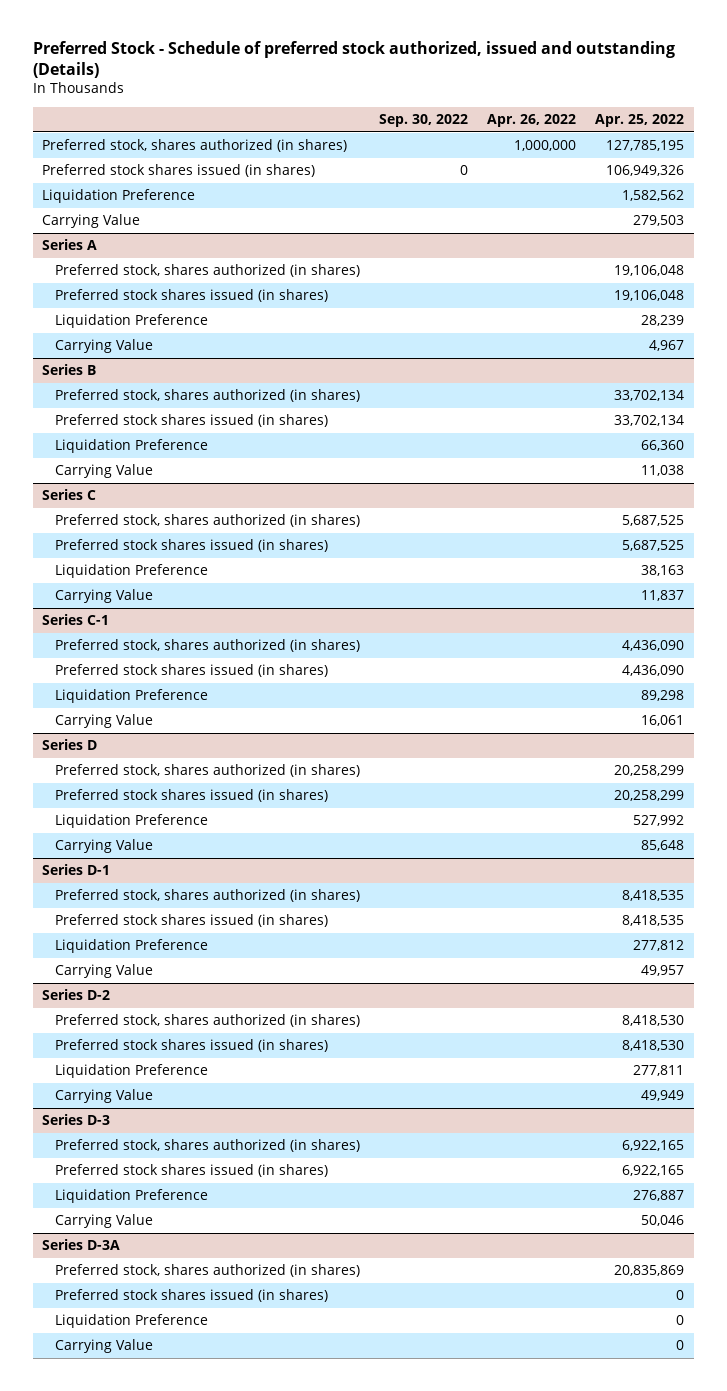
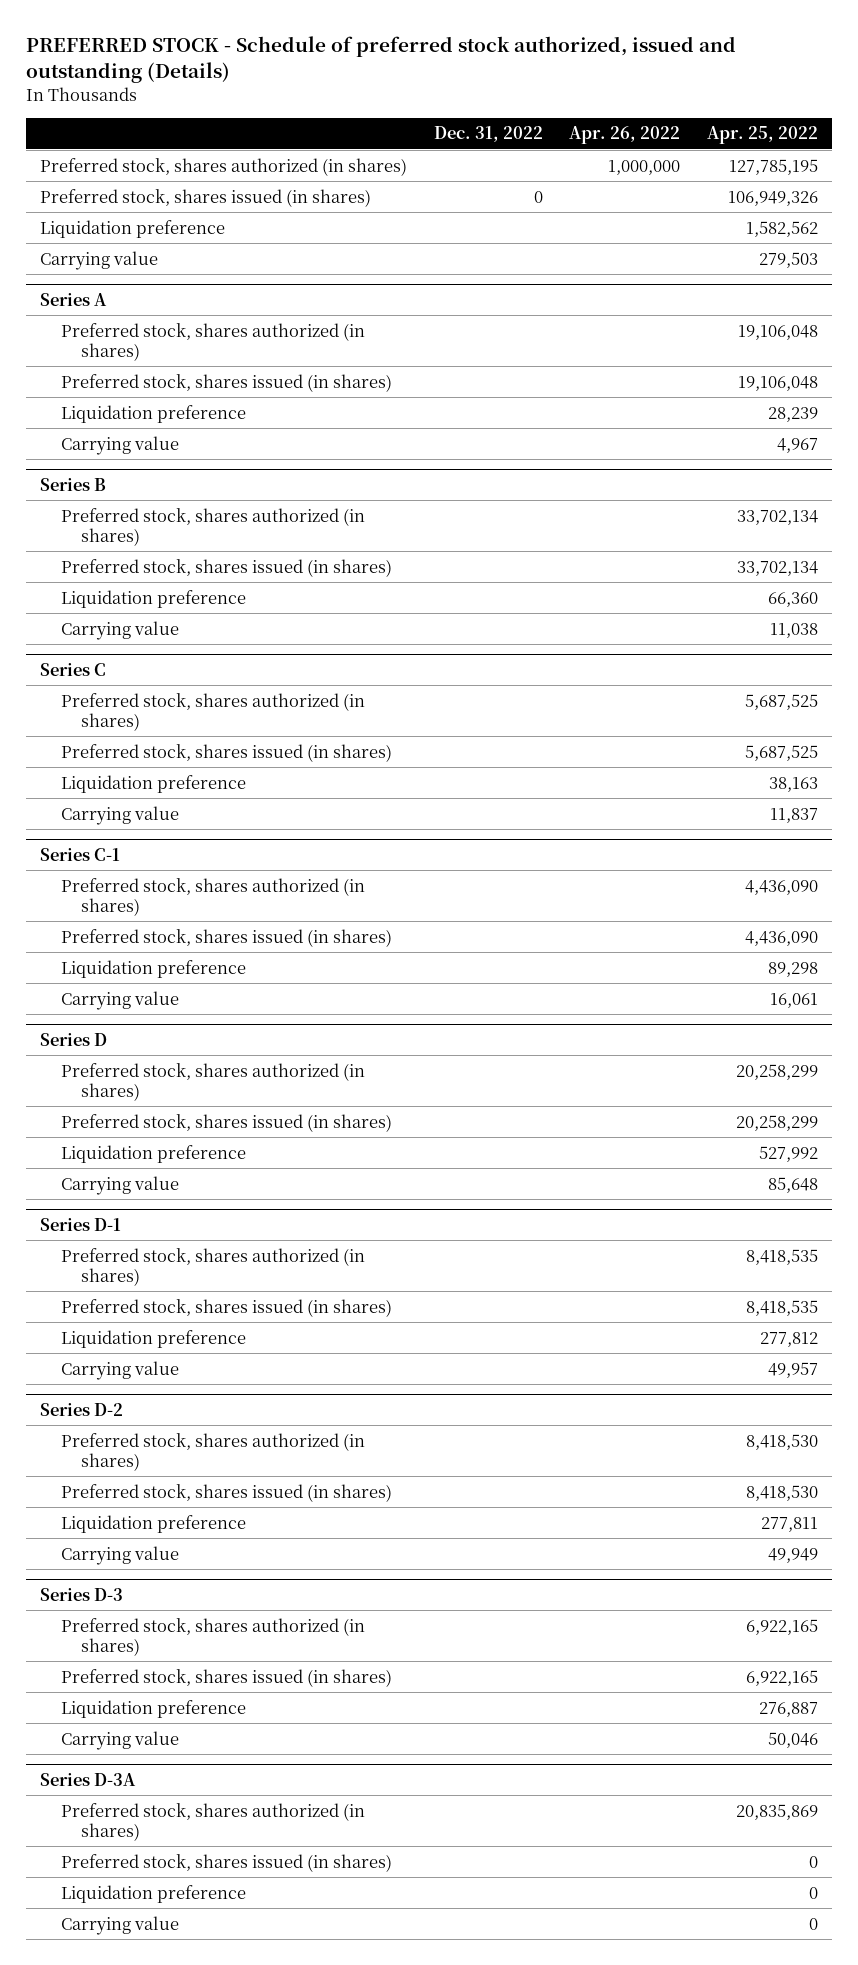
[32,40,675,78] Preferred Stock - Schedule of preferred stock authorized, issued and outstanding (Details) -> [26,36,737,84] PREFERRED STOCK - Schedule of preferred stock authorized, issued and outstanding (Details)
[379,114,469,128] Sep. 30, 2022 -> none
none -> [433,126,543,143] Dec. 31, 2022
[42,164,316,178] Preferred stock shares issued (in shares) -> [39,188,371,207] Preferred stock, shares issued (in shares)
[42,189,196,204] Liquidation Preference -> [39,219,225,238] Liquidation preference
[42,214,141,229] Carrying Value -> [39,250,158,270] Carrying value
[55,289,329,303] Preferred stock shares issued (in shares) -> [60,373,392,392] Preferred stock, shares issued (in shares)
[55,314,209,329] Liquidation Preference -> [60,404,246,423] Liquidation preference
[55,339,154,354] Carrying Value -> [60,435,179,455] Carrying value
[55,414,329,428] Preferred stock shares issued (in shares) -> [60,558,392,577] Preferred stock, shares issued (in shares)
[55,439,209,454] Liquidation Preference -> [60,589,246,608] Liquidation preference
[55,464,154,479] Carrying Value -> [60,620,179,640] Carrying value
[55,539,329,553] Preferred stock shares issued (in shares) -> [60,743,392,762] Preferred stock, shares issued (in shares)
[55,564,209,579] Liquidation Preference -> [60,774,246,793] Liquidation preference
[55,589,154,604] Carrying Value -> [60,805,179,825] Carrying value
[55,664,329,678] Preferred stock shares issued (in shares) -> [60,928,392,947] Preferred stock, shares issued (in shares)
[55,689,209,704] Liquidation Preference -> [60,959,246,978] Liquidation preference
[55,714,154,729] Carrying Value -> [60,990,179,1010] Carrying value
[55,789,329,803] Preferred stock shares issued (in shares) -> [60,1113,392,1132] Preferred stock, shares issued (in shares)
[55,814,209,829] Liquidation Preference -> [60,1144,246,1163] Liquidation preference
[55,839,154,854] Carrying Value -> [60,1175,179,1195] Carrying value
[55,914,329,928] Preferred stock shares issued (in shares) -> [60,1298,392,1317] Preferred stock, shares issued (in shares)
[55,939,209,954] Liquidation Preference -> [60,1329,246,1348] Liquidation preference
[55,964,154,979] Carrying Value -> [60,1360,179,1380] Carrying value
[55,1039,329,1053] Preferred stock shares issued (in shares) -> [60,1483,392,1502] Preferred stock, shares issued (in shares)
[55,1064,209,1079] Liquidation Preference -> [60,1514,246,1533] Liquidation preference
[55,1089,154,1104] Carrying Value -> [60,1545,179,1565] Carrying value
[55,1164,329,1178] Preferred stock shares issued (in shares) -> [60,1668,392,1687] Preferred stock, shares issued (in shares)
[55,1189,209,1204] Liquidation Preference -> [60,1699,246,1718] Liquidation preference
[55,1214,154,1229] Carrying Value -> [60,1730,179,1750] Carrying value
[55,1289,329,1303] Preferred stock shares issued (in shares) -> [60,1853,392,1872] Preferred stock, shares issued (in shares)
[55,1314,209,1329] Liquidation Preference -> [60,1884,246,1903] Liquidation preference
[55,1339,154,1354] Carrying Value -> [60,1915,179,1935] Carrying value

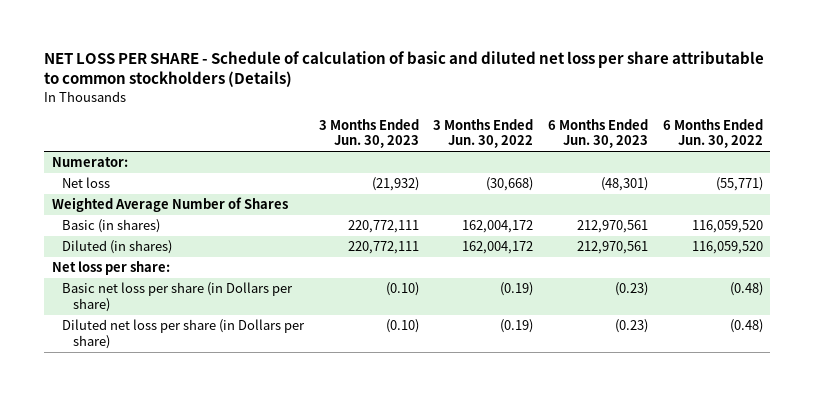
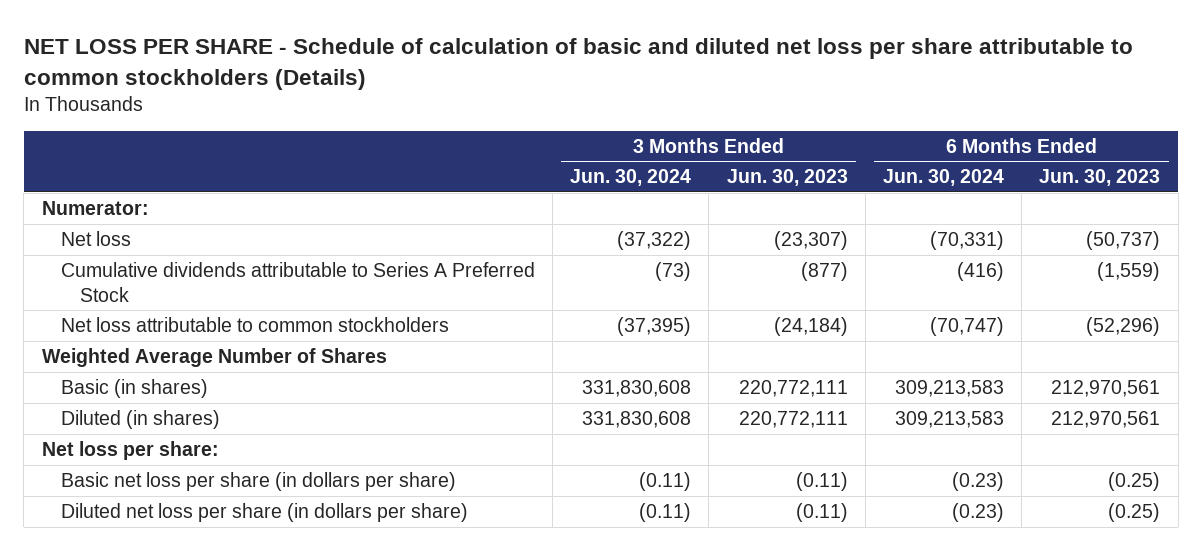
[433,119,534,149] 3 Months Ended Jun. 30, 2022 -> none
[662,119,763,149] 6 Months Ended Jun. 30, 2022 -> none
none -> [570,169,692,187] Jun. 30, 2024
none -> [882,169,1004,187] Jun. 30, 2024
[371,177,419,192] (21,932) -> [773,231,848,251] (23,307)
[601,177,649,192] (48,301) -> [1086,231,1161,251] (50,737)
none -> [60,262,535,302] Cumulative dividends attributable to Series A Preferred Stock
none -> [60,317,449,333] Net loss attributable to common stockholders
[62,282,294,312] Basic net loss per share (in Dollars per share) -> [60,472,456,492] Basic net loss per share (in dollars per share)
[385,282,419,297] (0.10) -> [795,472,848,492] (0.11)
[615,282,649,297] (0.23) -> [1108,472,1161,492] (0.25)
[62,319,306,349] Diluted net loss per share (in Dollars per share) -> [60,503,468,523] Diluted net loss per share (in dollars per share)
[385,319,419,334] (0.10) -> [795,503,848,523] (0.11)
[615,319,649,334] (0.23) -> [1108,503,1161,523] (0.25)

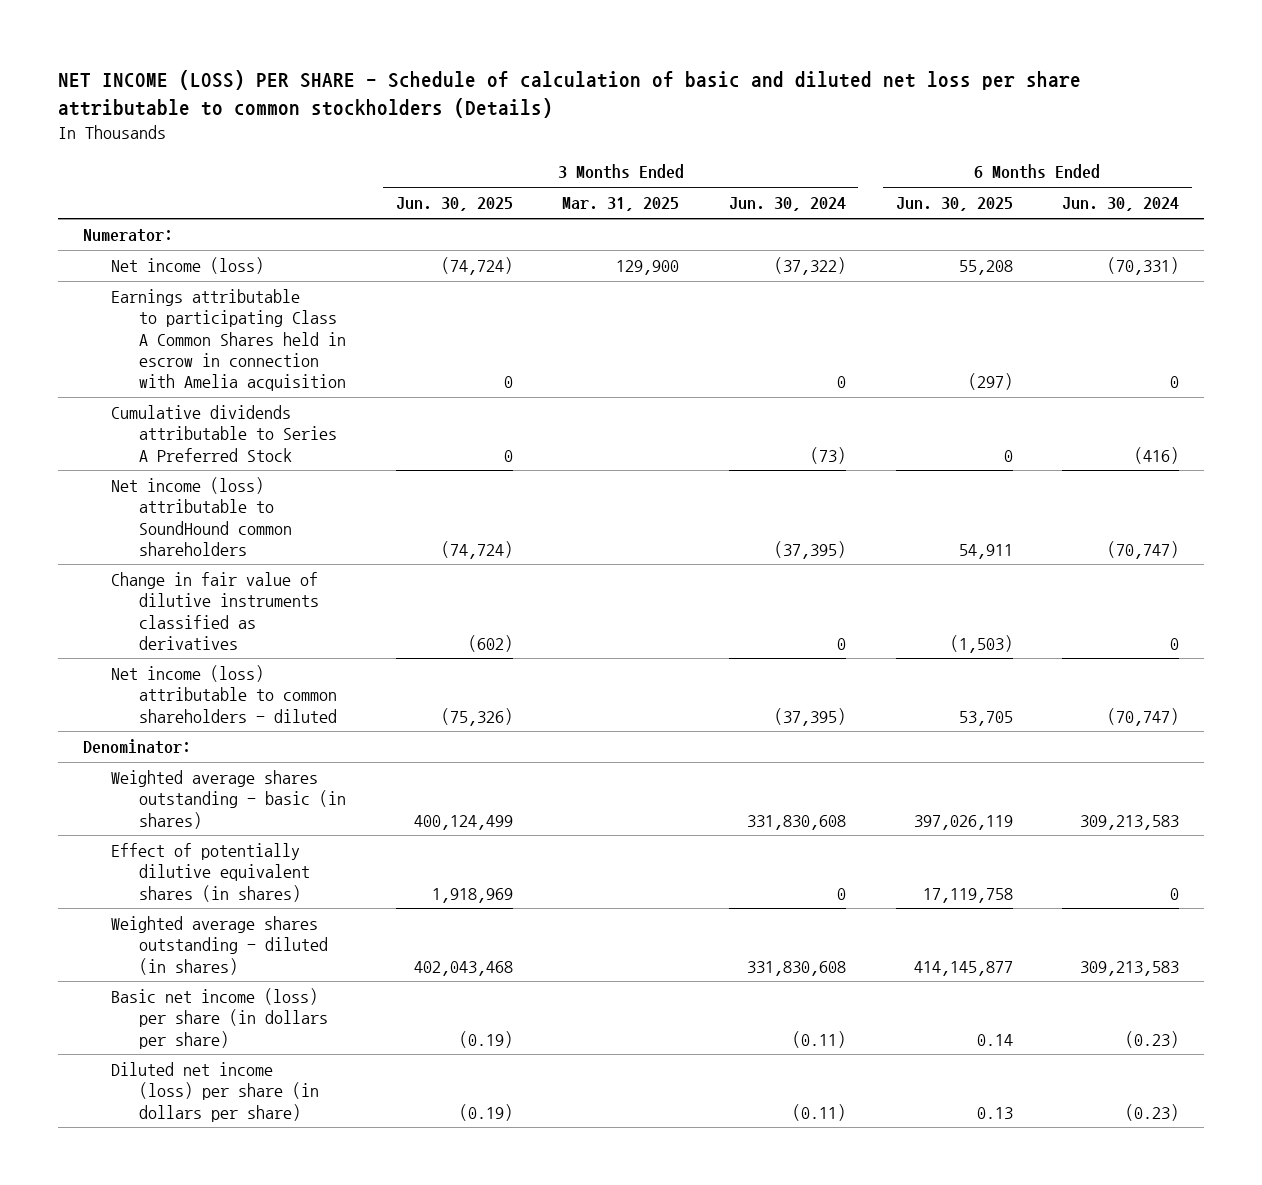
[23,38,1133,90] NET LOSS PER SHARE - Schedule of calculation of basic and diluted net loss per share attributable to common stockholders (Details) -> [57,69,1081,118] NET INCOME (LOSS) PER SHARE - Schedule of calculation of basic and diluted net loss per share attributable to common stockholders (Details)
[726,169,848,187] Jun. 30, 2023 -> none
[1039,169,1161,187] Jun. 30, 2023 -> none
none -> [395,197,513,212] Jun. 30, 2025
none -> [562,197,680,212] Mar. 31, 2025
none -> [895,197,1013,212] Jun. 30, 2025
[60,231,131,247] Net loss -> [110,257,264,275] Net income (loss)
none -> [110,289,346,391] Earnings attributable to participating Class A Common Shares held in escrow in connection with Amelia acquisition
[41,348,387,368] Weighted Average Number of Shares -> none
[41,441,219,461] Net loss per share: -> none
[60,317,449,333] Net loss attributable to common stockholders -> [110,477,292,556] Net income (loss) attributable to SoundHound common shareholders
none -> [110,572,319,650] Change in fair value of dilutive instruments classified as derivatives
none -> [110,665,337,723] Net income (loss) attributable to common shareholders - diluted
none -> [82,739,191,755] Denominator:
[60,379,208,399] Basic (in shares) -> [110,770,346,829] Weighted average shares outstanding - basic (in shares)
none -> [110,843,310,902] Effect of potentially dilutive equivalent shares (in shares)
[60,410,220,430] Diluted (in shares) -> [110,916,328,975] Weighted average shares outstanding - diluted (in shares)
[60,472,456,492] Basic net loss per share (in dollars per share) -> [110,988,328,1049] Basic net income (loss) per share (in dollars per share)
[60,503,468,523] Diluted net loss per share (in dollars per share) -> [110,1062,319,1122] Diluted net income (loss) per share (in dollars per share)

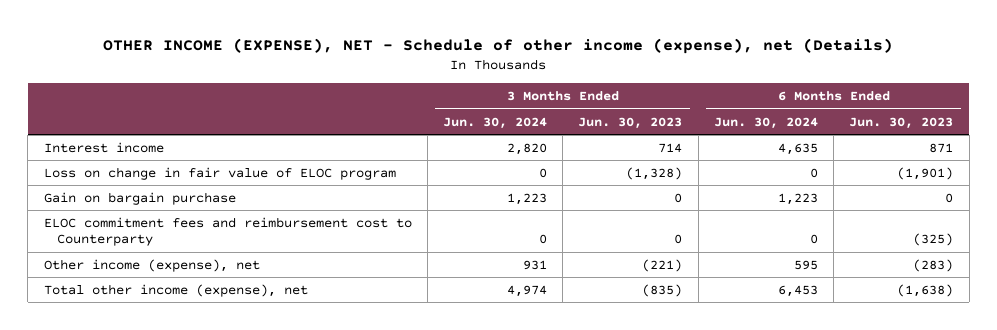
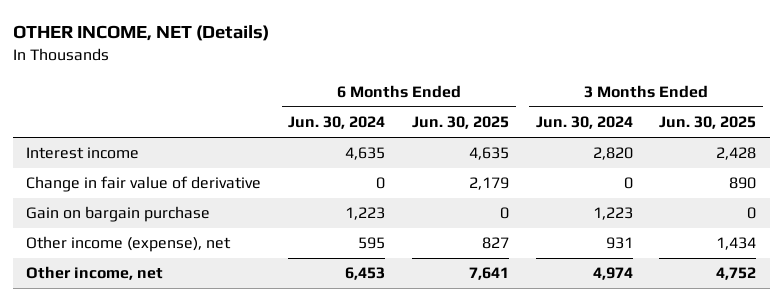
[103,37,894,54] OTHER INCOME (EXPENSE), NET - Schedule of other income (expense), net (Details) -> [13,25,270,42] OTHER INCOME, NET (Details)
[578,116,683,129] Jun. 30, 2023 -> none
[849,116,954,129] Jun. 30, 2023 -> none
none -> [411,116,509,130] Jun. 30, 2025
none -> [659,116,757,130] Jun. 30, 2025
[43,166,396,180] Loss on change in fair value of ELOC program -> [26,176,262,193] Change in fair value of derivative
[43,216,412,247] ELOC commitment fees and reimbursement cost to Counterparty -> none
[43,283,308,297] Total other income (expense), net -> [26,266,164,281] Other income, net

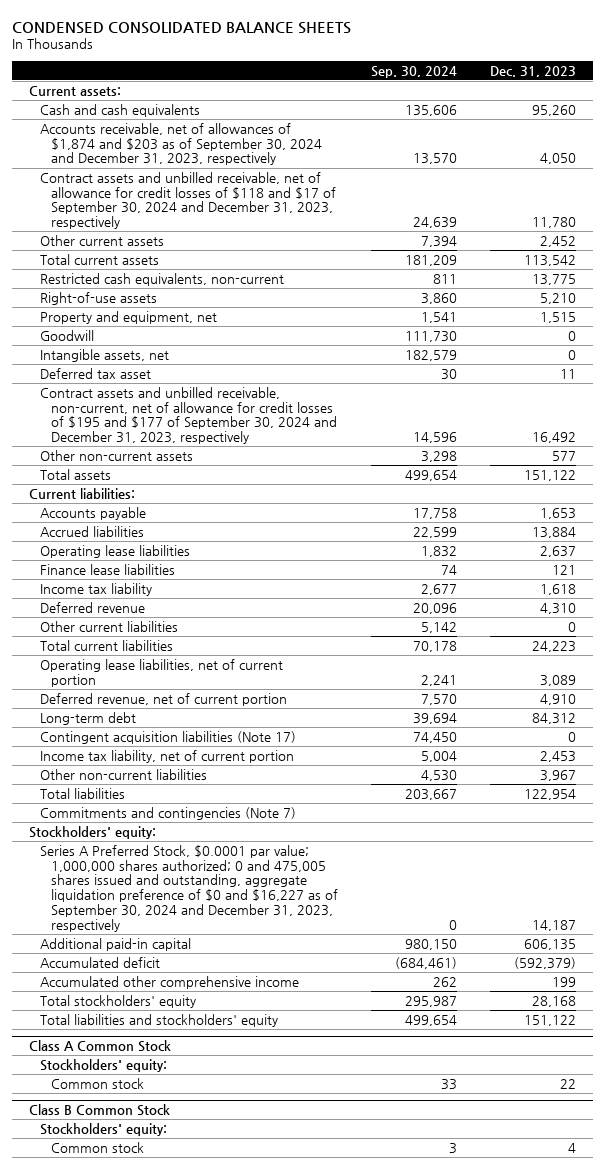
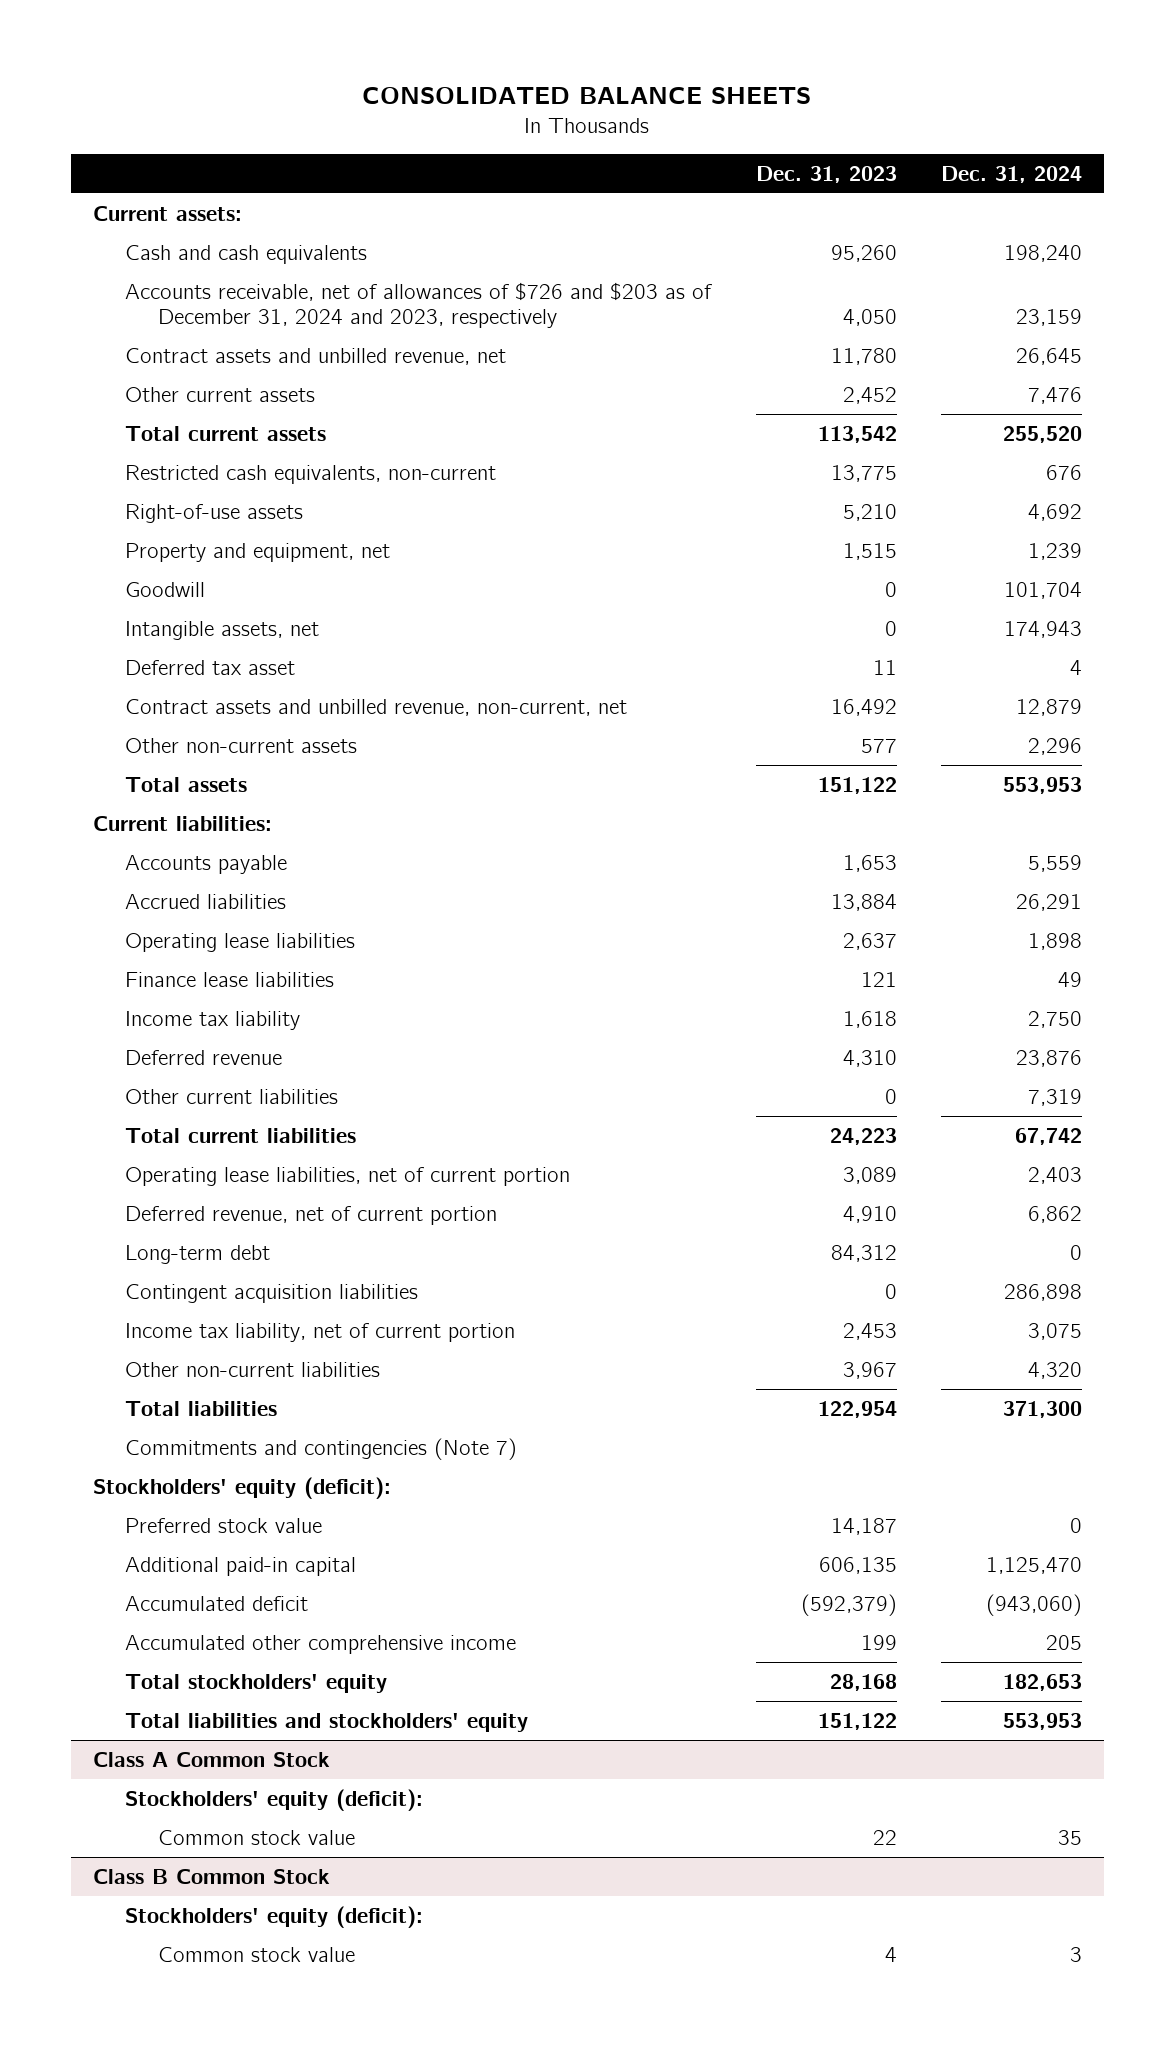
[12,21,352,34] CONDENSED CONSOLIDATED BALANCE SHEETS -> [362,86,812,104] CONSOLIDATED BALANCE SHEETS
[371,65,458,78] Sep. 30, 2024 -> none
none -> [941,165,1083,183] Dec. 31, 2024
[39,122,322,166] Accounts receivable, net of allowances of $1,874 and $203 as of September 30, 2024 and December 31, 2023, respectively -> [125,281,713,328] Accounts receivable, net of allowances of $726 and $203 as of December 31, 2024 and 2023, respectively
[39,171,336,230] Contract assets and unbilled receivable, net of allowance for credit losses of $118 and $17 of September 30, 2024 and December 31, 2023, respectively -> [125,347,507,365] Contract assets and unbilled revenue, net
[39,386,337,445] Contract assets and unbilled receivable, non-current, net of allowance for credit losses of $195 and $177 of September 30, 2024 and December 31, 2023, respectively -> [125,698,628,716] Contract assets and unbilled revenue, non-current, net
[39,730,296,744] Contingent acquisition liabilities (Note 17) -> [125,1283,419,1303] Contingent acquisition liabilities
[28,825,156,839] Stockholders' equity: -> [92,1476,391,1499] Stockholders' equity (deficit):
[39,844,338,932] Series A Preferred Stock, $0.0001 par value; 1,000,000 shares authorized; 0 and 475,005 shares issued and outstanding, aggregate liquidation preference of $0 and $16,227 as of September 30, 2024 and December 31, 2023, respectively -> [125,1517,323,1533] Preferred stock value
[39,1058,167,1072] Stockholders' equity: -> [125,1788,424,1811] Stockholders' equity (deficit):
[50,1077,144,1089] Common stock -> [157,1829,355,1845] Common stock value
[39,1122,167,1136] Stockholders' equity: -> [125,1905,424,1928] Stockholders' equity (deficit):
[50,1141,144,1153] Common stock -> [157,1946,355,1962] Common stock value

